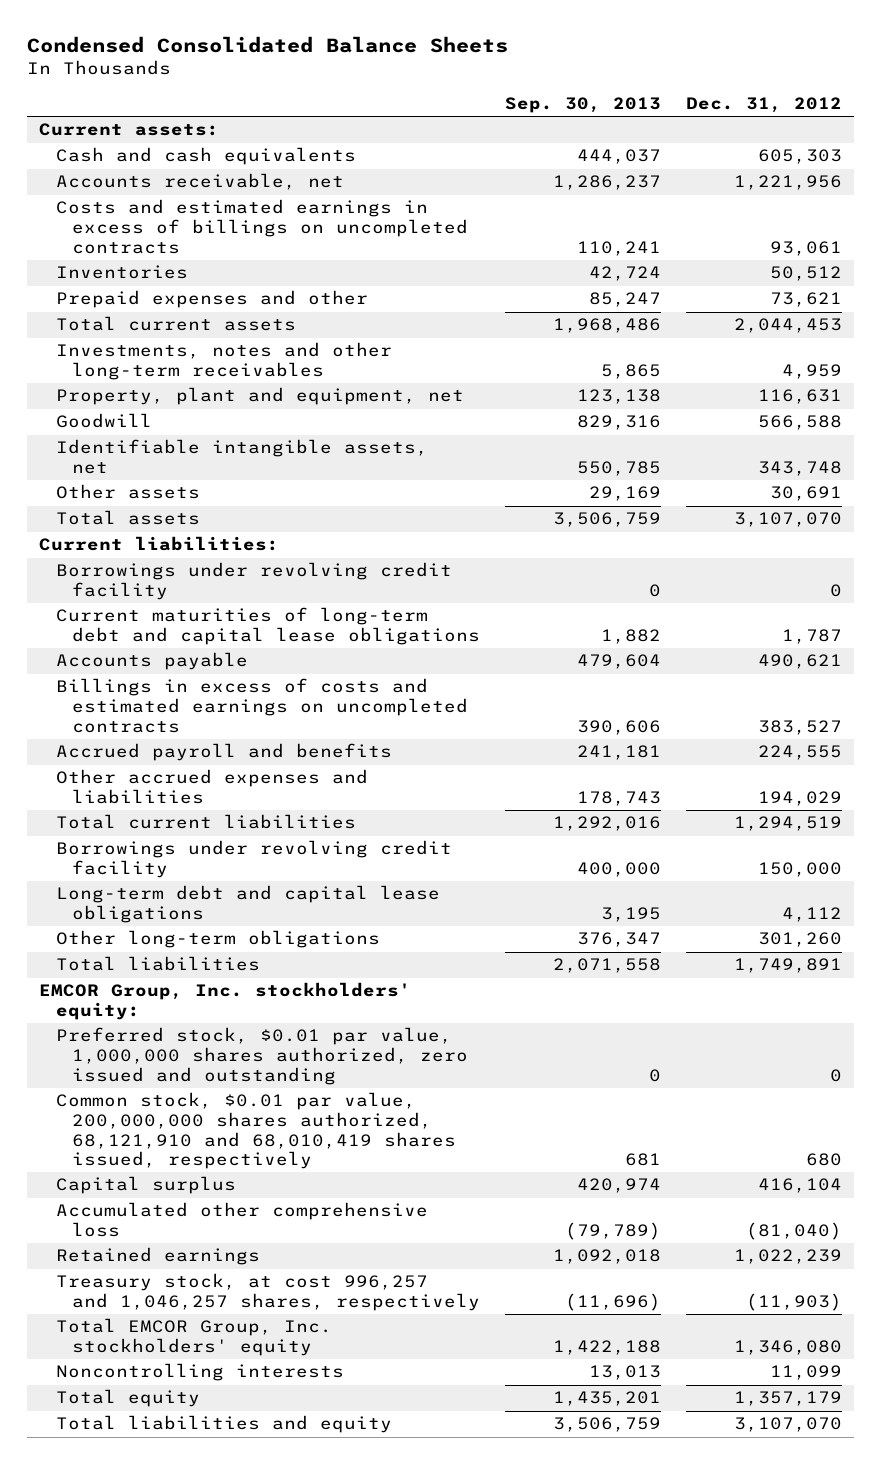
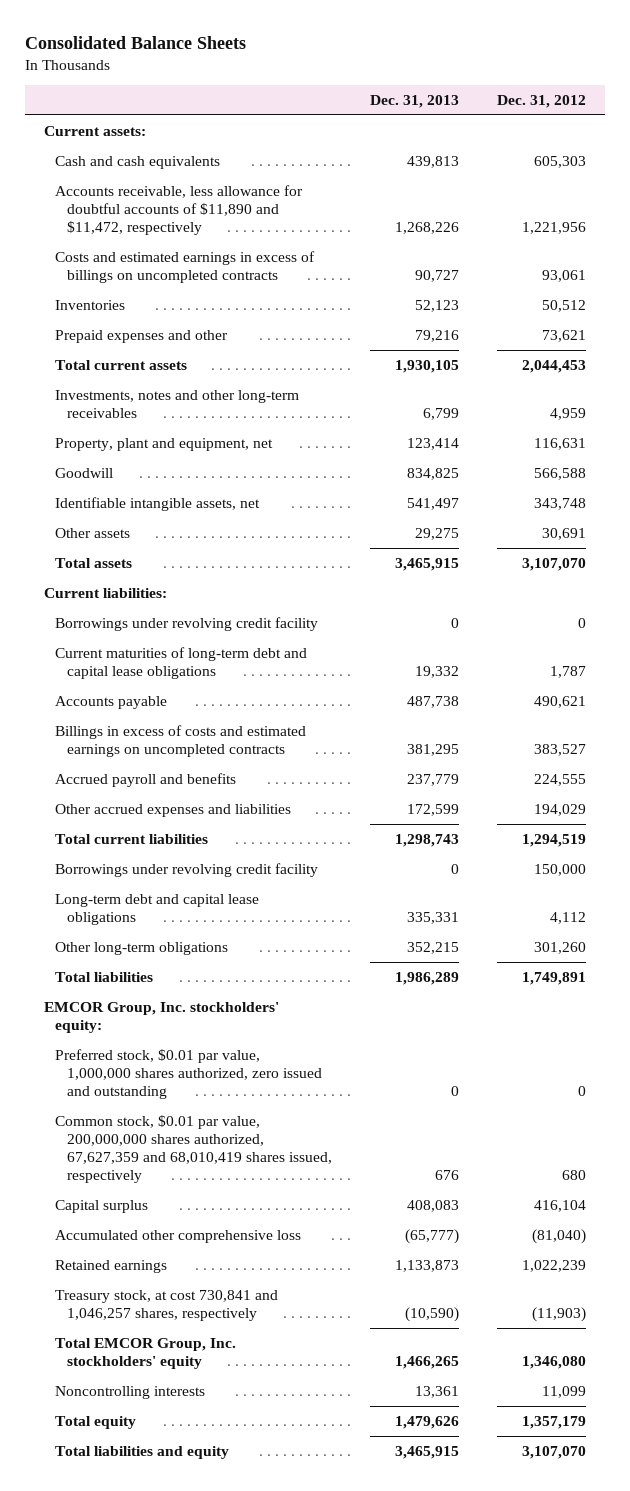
[26,36,508,54] Condensed Consolidated Balance Sheets -> [24,35,246,49] Consolidated Balance Sheets
[505,97,662,114] Sep. 30, 2013 -> none
none -> [369,95,459,109] Dec. 31, 2013
[55,173,344,191] Accounts receivable, net -> [55,184,304,235] Accounts receivable, less allowance for doubtful accounts of $11,890 and $11,472, respectively
[55,1092,457,1170] Common stock, $0.01 par value, 200,000,000 shares authorized, 68,121,910 and 68,010,419 shares issued, respectively -> [55,1114,332,1183] Common stock, $0.01 par value, 200,000,000 shares authorized, 67,627,359 and 68,010,419 shares issued, respectively
[55,1273,481,1312] Treasury stock, at cost 996,257 and 1,046,257 shares, respectively -> [55,1289,279,1321] Treasury stock, at cost 730,841 and 1,046,257 shares, respectively

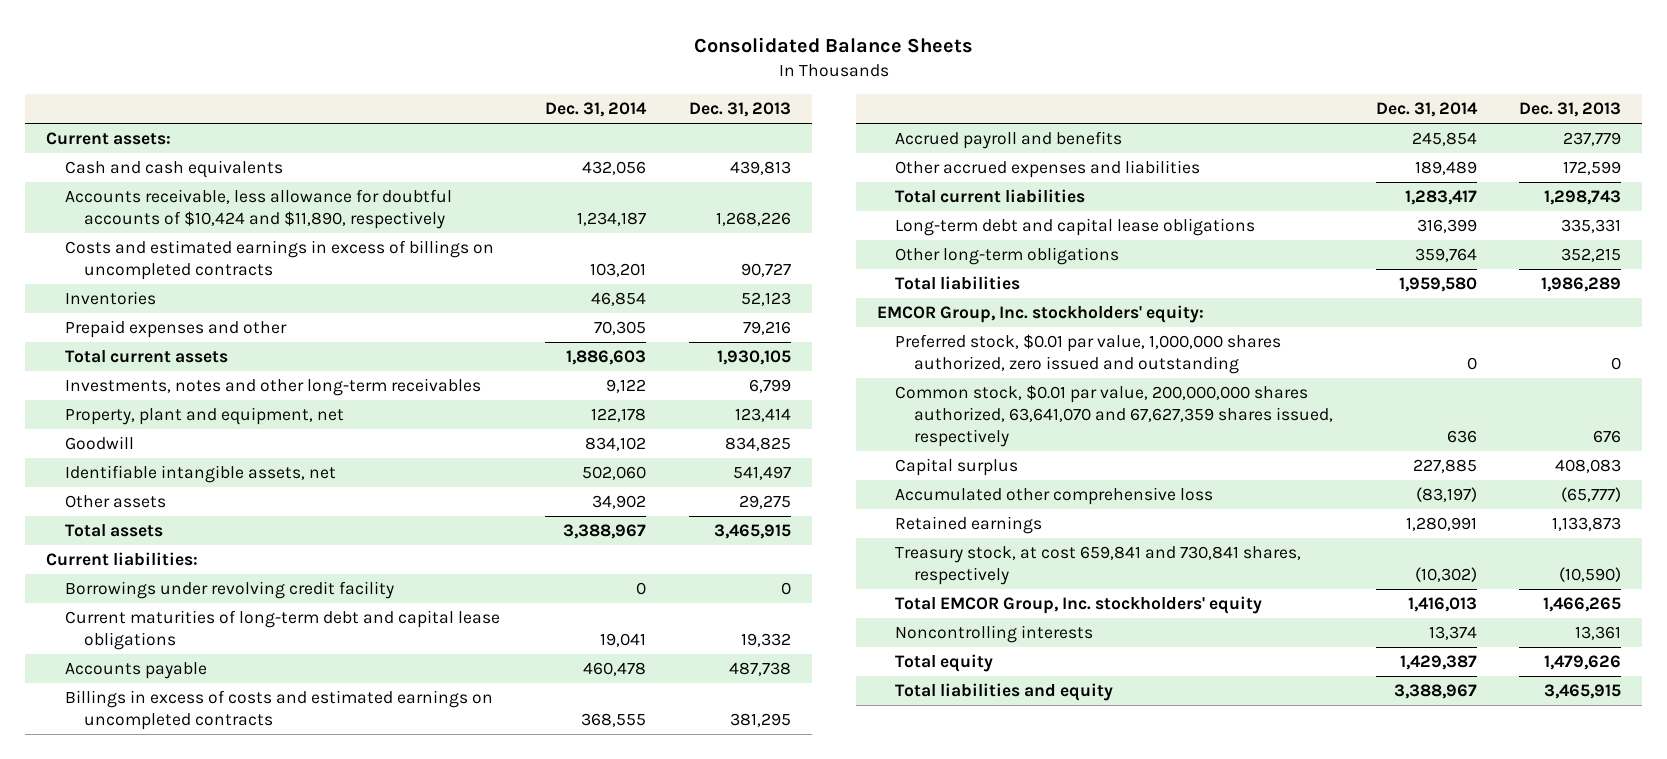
[497,95,587,109] Dec. 31, 2012 -> none
none -> [545,101,648,117] Dec. 31, 2014
[55,184,304,235] Accounts receivable, less allowance for doubtful accounts of $11,890 and $11,472, respectively -> [65,189,453,230] Accounts receivable, less allowance for doubtful accounts of $10,424 and $11,890, respectively
[55,862,319,877] Borrowings under revolving credit facility -> none
[55,1114,332,1183] Common stock, $0.01 par value, 200,000,000 shares authorized, 67,627,359 and 68,010,419 shares issued, respectively -> [895,385,1333,447] Common stock, $0.01 par value, 200,000,000 shares authorized, 63,641,070 and 67,627,359 shares issued, respectively
[55,1289,279,1321] Treasury stock, at cost 730,841 and 1,046,257 shares, respectively -> [895,546,1302,586] Treasury stock, at cost 659,841 and 730,841 shares, respectively

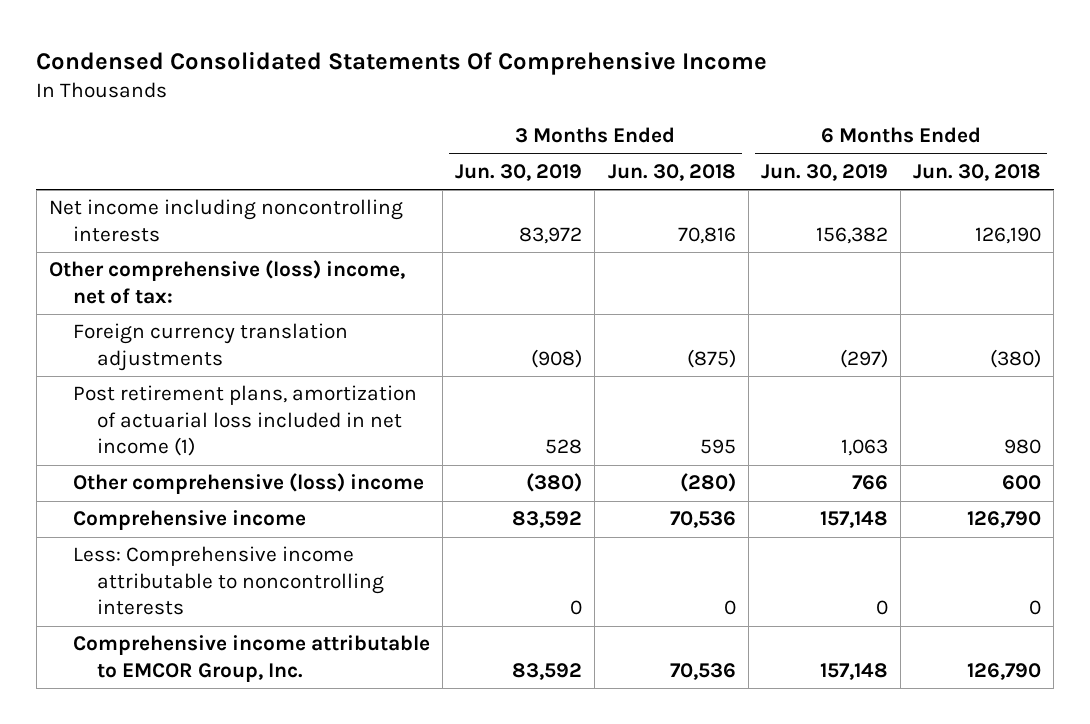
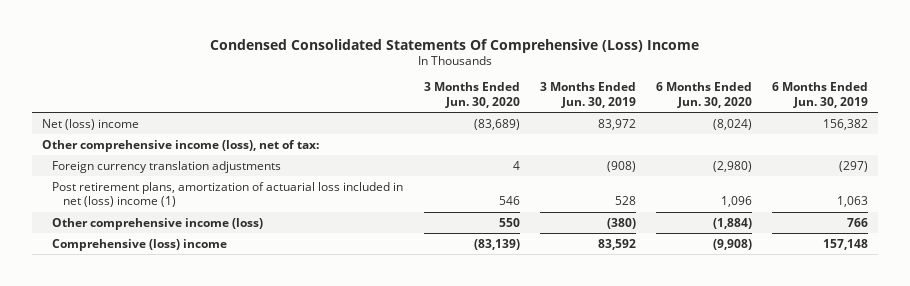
[36,50,768,75] Condensed Consolidated Statements Of Comprehensive Income -> [209,38,699,53] Condensed Consolidated Statements Of Comprehensive (Loss) Income
[607,163,736,181] Jun. 30, 2018 -> none
[913,163,1042,181] Jun. 30, 2018 -> none
none -> [423,82,520,108] 3 Months Ended Jun. 30, 2020
none -> [655,82,752,108] 6 Months Ended Jun. 30, 2020
[48,199,403,242] Net income including noncontrolling interests -> [41,118,139,130] Net (loss) income
[48,260,405,304] Other comprehensive (loss) income, net of tax: -> [41,139,319,152] Other comprehensive income (loss), net of tax:
[73,510,307,531] Comprehensive income -> none
[73,546,385,616] Less: Comprehensive income attributable to noncontrolling interests -> none
[73,385,418,457] Post retirement plans, amortization of actuarial loss included in net income (1) -> [52,181,404,208] Post retirement plans, amortization of actuarial loss included in net (loss) income (1)
[73,473,425,495] Other comprehensive (loss) income -> [52,217,264,230] Other comprehensive income (loss)
[73,635,431,682] Comprehensive income attributable to EMCOR Group, Inc. -> [52,238,228,251] Comprehensive (loss) income

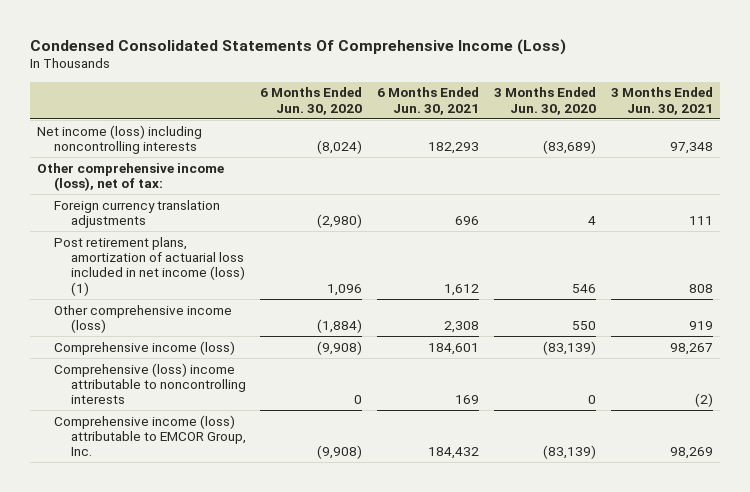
[209,38,699,53] Condensed Consolidated Statements Of Comprehensive (Loss) Income -> [29,38,566,55] Condensed Consolidated Statements Of Comprehensive Income (Loss)
[539,82,636,108] 3 Months Ended Jun. 30, 2019 -> none
[771,82,868,108] 6 Months Ended Jun. 30, 2019 -> none
none -> [377,87,480,115] 6 Months Ended Jun. 30, 2021
none -> [610,87,713,115] 3 Months Ended Jun. 30, 2021
[41,118,139,130] Net (loss) income -> [37,124,203,154] Net income (loss) including noncontrolling interests
[52,181,404,208] Post retirement plans, amortization of actuarial loss included in net (loss) income (1) -> [53,236,245,296] Post retirement plans, amortization of actuarial loss included in net income (loss) (1)
none -> [53,340,235,355] Comprehensive income (loss)
none -> [53,362,246,405] Comprehensive (loss) income attributable to noncontrolling interests
[52,238,228,251] Comprehensive (loss) income -> [53,414,246,457] Comprehensive income (loss) attributable to EMCOR Group, Inc.

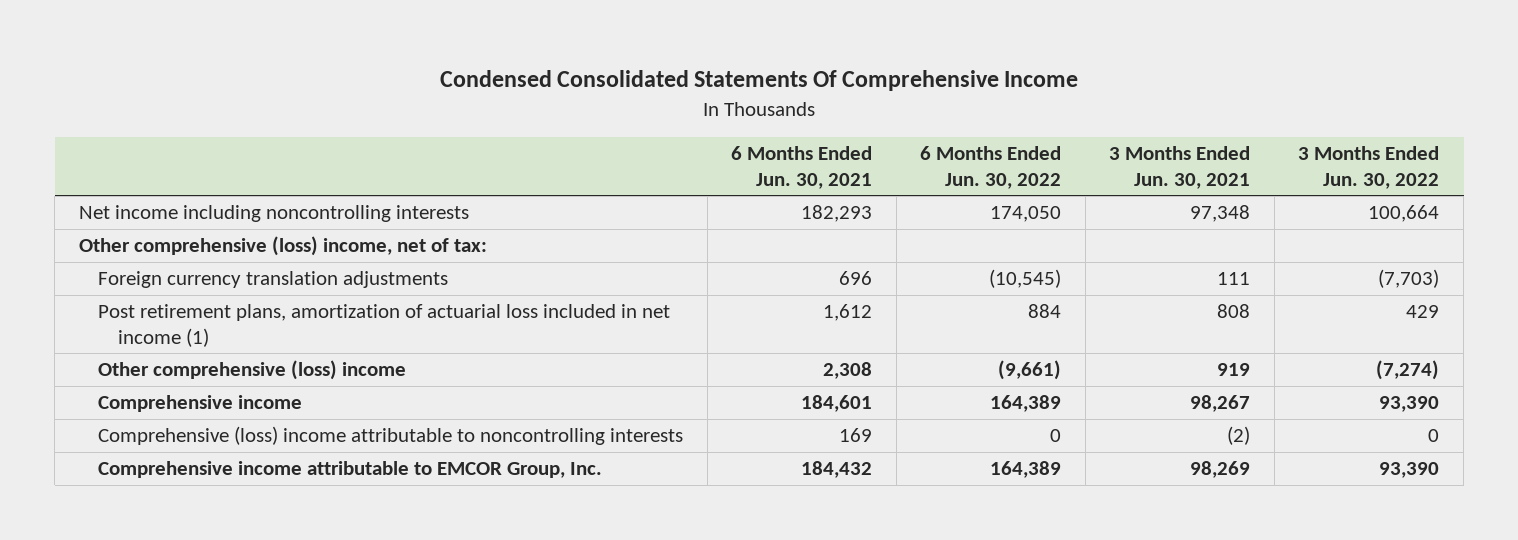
[29,38,566,55] Condensed Consolidated Statements Of Comprehensive Income (Loss) -> [440,70,1079,92] Condensed Consolidated Statements Of Comprehensive Income
[260,87,363,115] 6 Months Ended Jun. 30, 2020 -> none
[494,87,597,115] 3 Months Ended Jun. 30, 2020 -> none
none -> [920,145,1062,189] 6 Months Ended Jun. 30, 2022
none -> [1298,145,1440,189] 3 Months Ended Jun. 30, 2022
[37,124,203,154] Net income (loss) including noncontrolling interests -> [78,205,469,223] Net income including noncontrolling interests
[37,162,225,191] Other comprehensive income (loss), net of tax: -> [78,236,487,257] Other comprehensive (loss) income, net of tax:
[53,236,245,296] Post retirement plans, amortization of actuarial loss included in net income (loss) (1) -> [98,304,671,347] Post retirement plans, amortization of actuarial loss included in net income (1)
[53,304,232,333] Other comprehensive income (loss) -> [98,360,407,381] Other comprehensive (loss) income
[53,340,235,355] Comprehensive income (loss) -> [98,395,303,413] Comprehensive income
[53,414,246,457] Comprehensive income (loss) attributable to EMCOR Group, Inc. -> [98,461,603,479] Comprehensive income attributable to EMCOR Group, Inc.

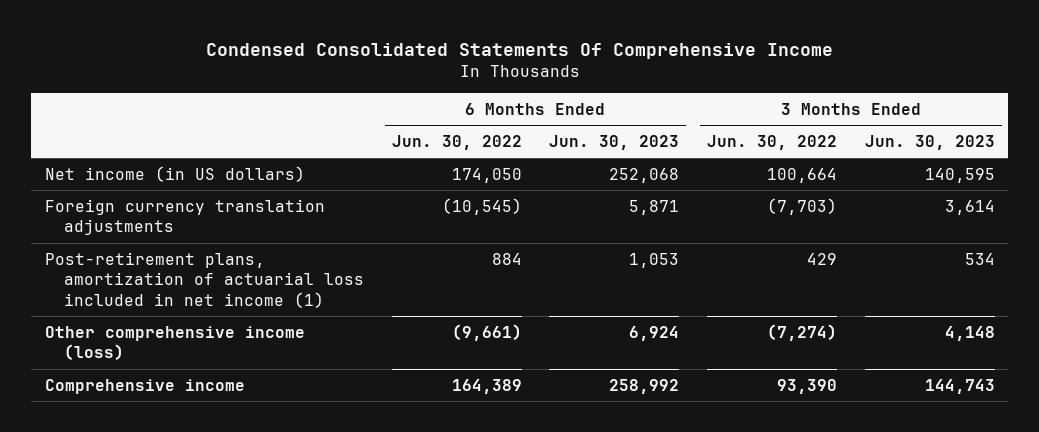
[731,145,873,189] 6 Months Ended Jun. 30, 2021 -> none
[1109,145,1251,189] 3 Months Ended Jun. 30, 2021 -> none
none -> [549,134,680,150] Jun. 30, 2023
none -> [864,134,995,150] Jun. 30, 2023
[78,236,487,257] Other comprehensive (loss) income, net of tax: -> none
[78,205,469,223] Net income including noncontrolling interests -> [44,165,305,182] Net income (in US dollars)
[98,304,671,347] Post retirement plans, amortization of actuarial loss included in net income (1) -> [44,251,364,308] Post-retirement plans, amortization of actuarial loss included in net income (1)
[98,360,407,381] Other comprehensive (loss) income -> [44,325,305,361] Other comprehensive income (loss)
[98,426,684,446] Comprehensive (loss) income attributable to noncontrolling interests -> none
[98,461,603,479] Comprehensive income attributable to EMCOR Group, Inc. -> none

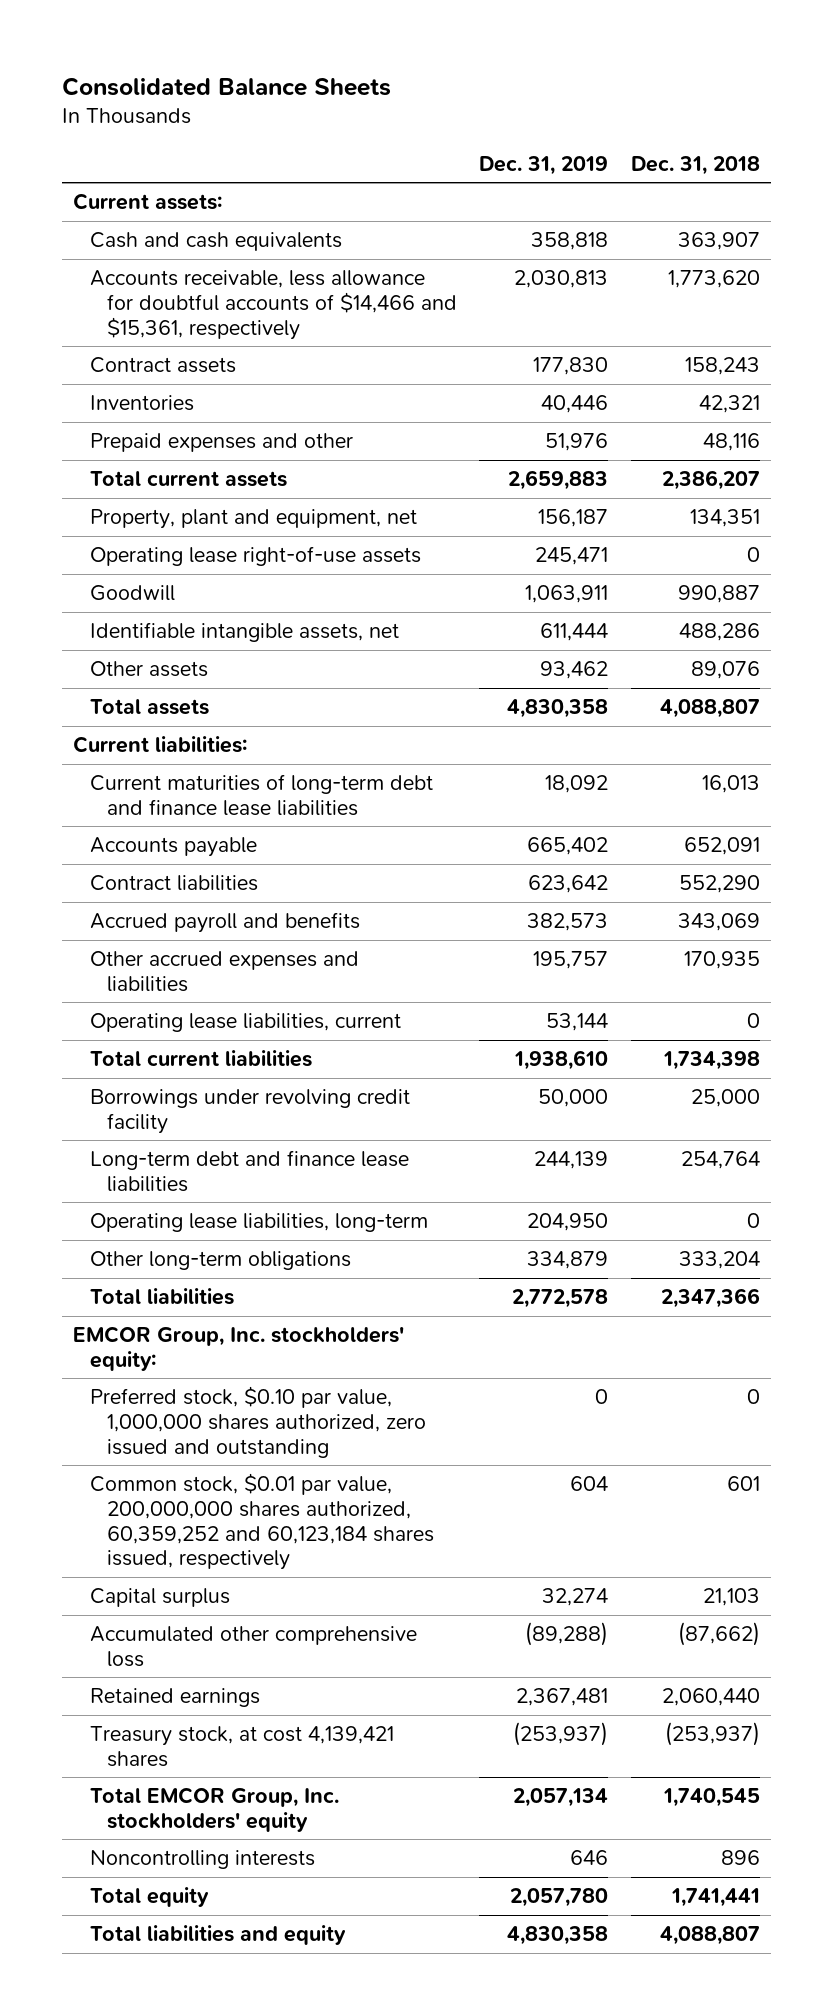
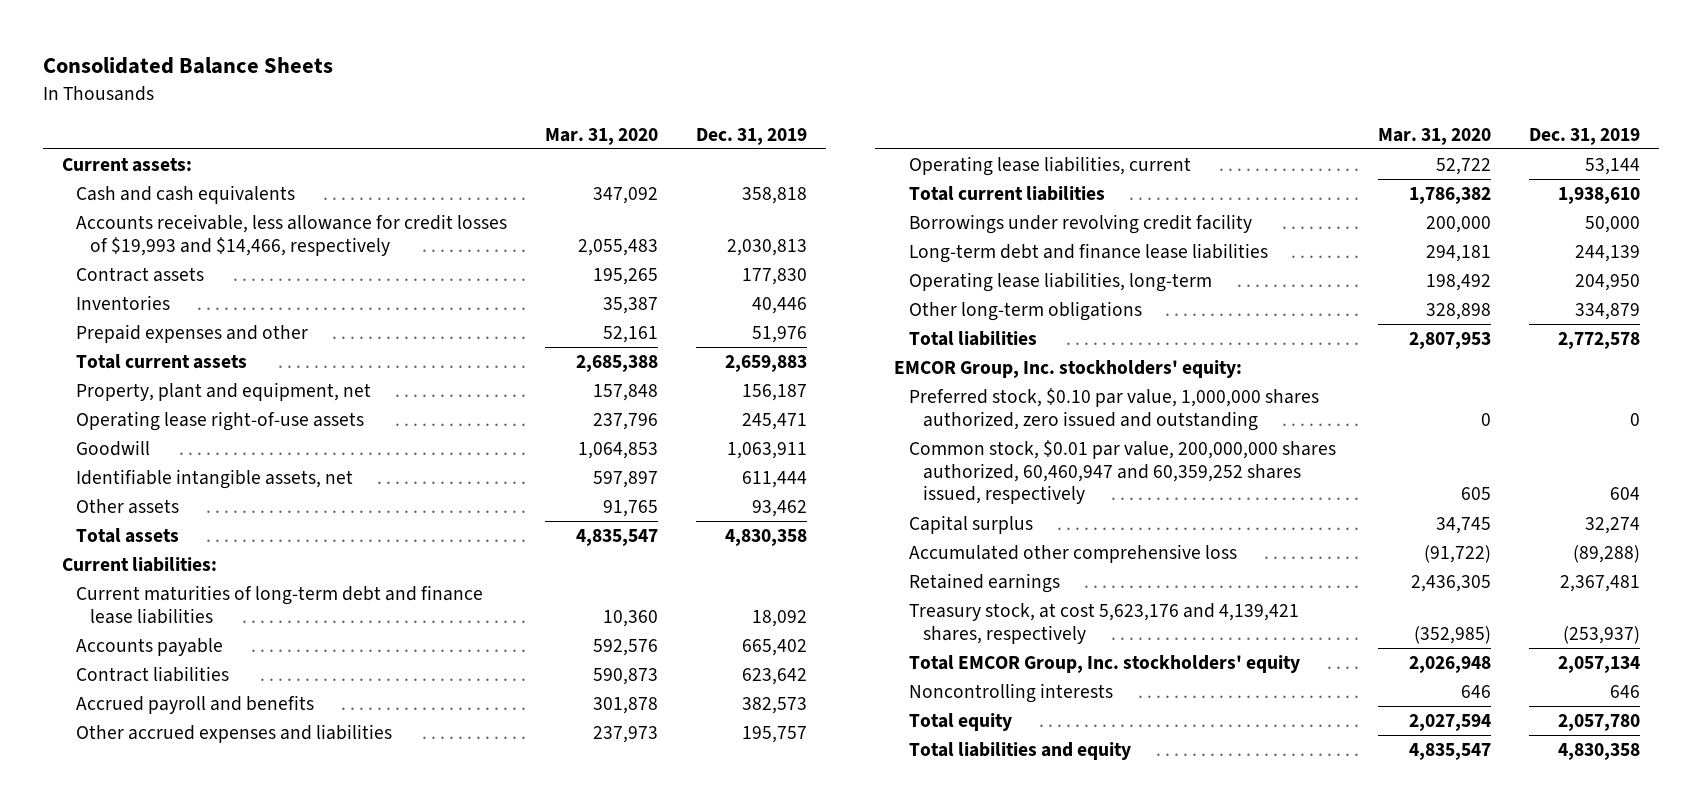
[630,155,760,175] Dec. 31, 2018 -> none
none -> [545,127,659,145] Mar. 31, 2020
[89,270,457,340] Accounts receivable, less allowance for doubtful accounts of $14,466 and $15,361, respectively -> [76,214,508,256] Accounts receivable, less allowance for credit losses of $19,993 and $14,466, respectively
[89,1473,434,1571] Common stock, $0.01 par value, 200,000,000 shares authorized, 60,359,252 and 60,123,184 shares issued, respectively -> [908,440,1336,505] Common stock, $0.01 par value, 200,000,000 shares authorized, 60,460,947 and 60,359,252 shares issued, respectively
[89,1726,394,1767] Treasury stock, at cost 4,139,421 shares -> [908,603,1299,644] Treasury stock, at cost 5,623,176 and 4,139,421 shares, respectively

